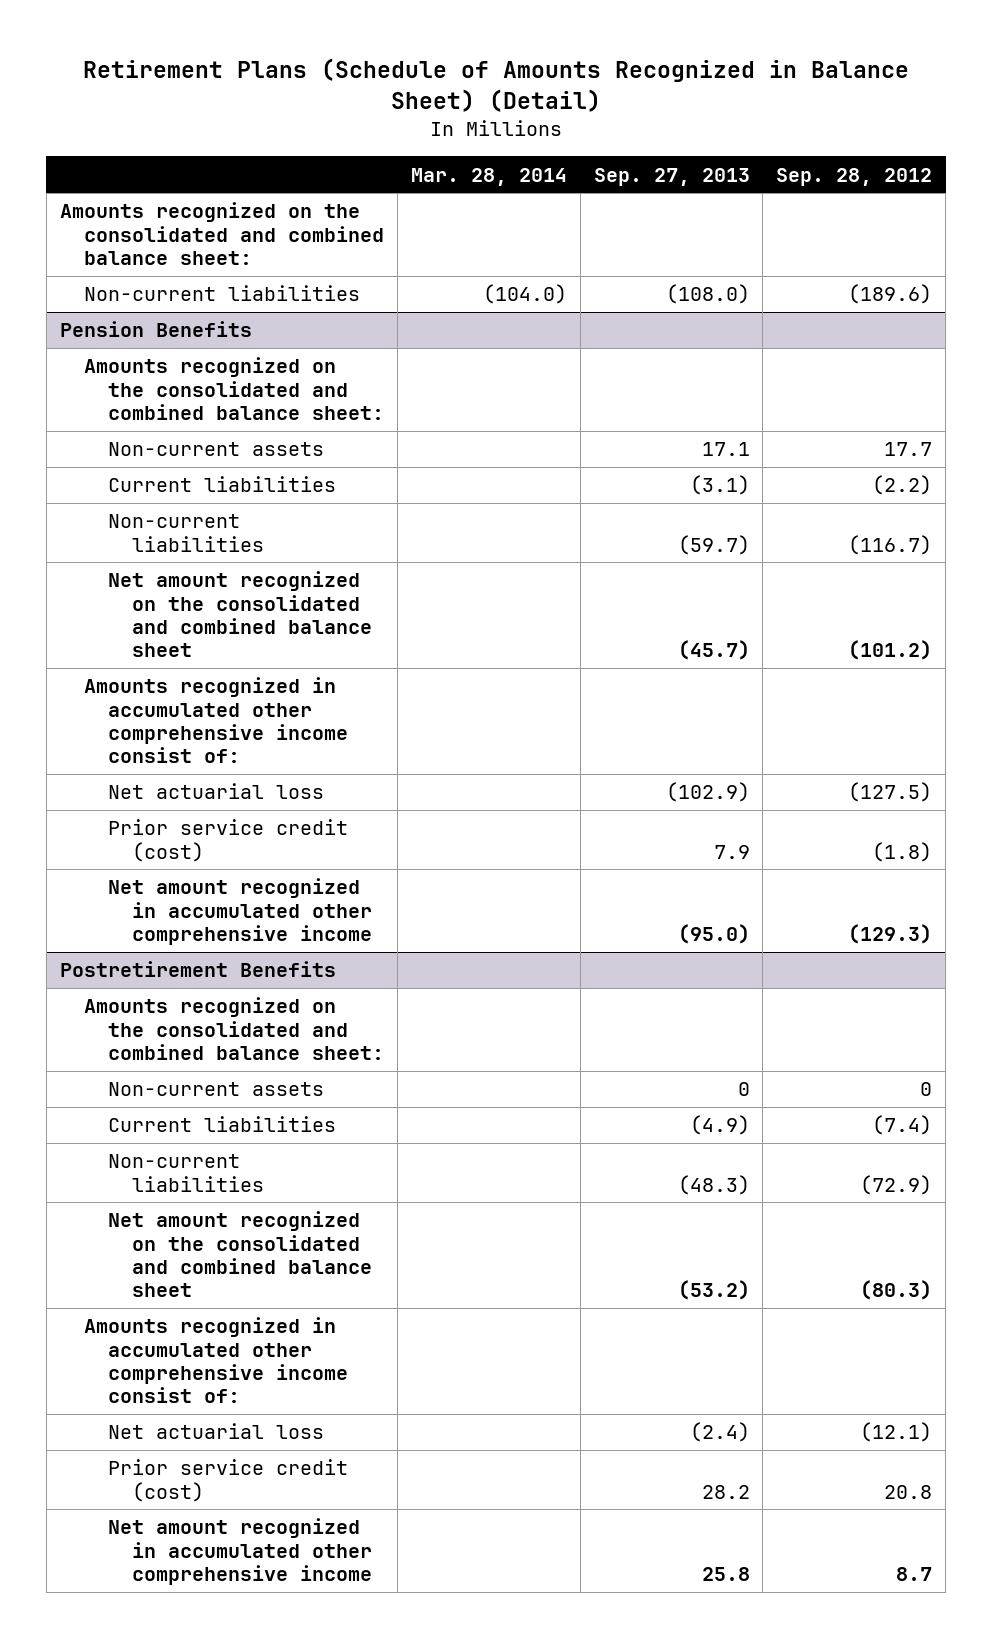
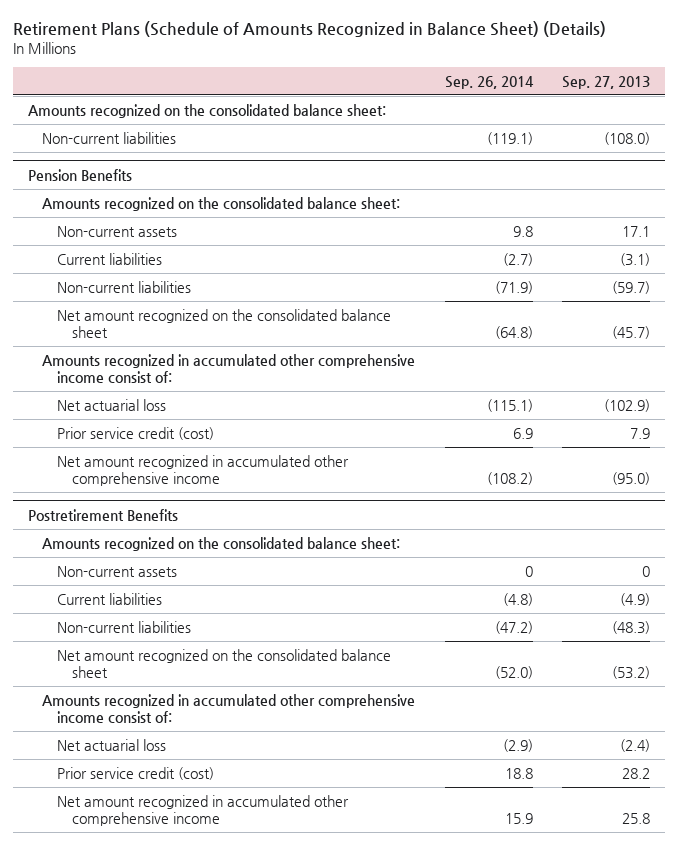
[83,57,910,112] Retirement Plans (Schedule of Amounts Recognized in Balance Sheet) (Detail) -> [12,21,606,38] Retirement Plans (Schedule of Amounts Recognized in Balance Sheet) (Details)
[410,167,567,186] Mar. 28, 2014 -> none
[776,167,933,186] Sep. 28, 2012 -> none
none -> [444,75,534,89] Sep. 26, 2014
[59,202,384,266] Amounts recognized on the consolidated and combined balance sheet: -> [27,103,386,118] Amounts recognized on the consolidated balance sheet:
[83,357,384,421] Amounts recognized on the consolidated and combined balance sheet: -> [42,196,401,211] Amounts recognized on the consolidated balance sheet:
[107,571,372,658] Net amount recognized on the consolidated and combined balance sheet -> [57,308,392,339] Net amount recognized on the consolidated balance sheet
[83,997,384,1061] Amounts recognized on the consolidated and combined balance sheet: -> [42,536,401,551] Amounts recognized on the consolidated balance sheet:
[107,1211,372,1298] Net amount recognized on the consolidated and combined balance sheet -> [57,648,392,679] Net amount recognized on the consolidated balance sheet

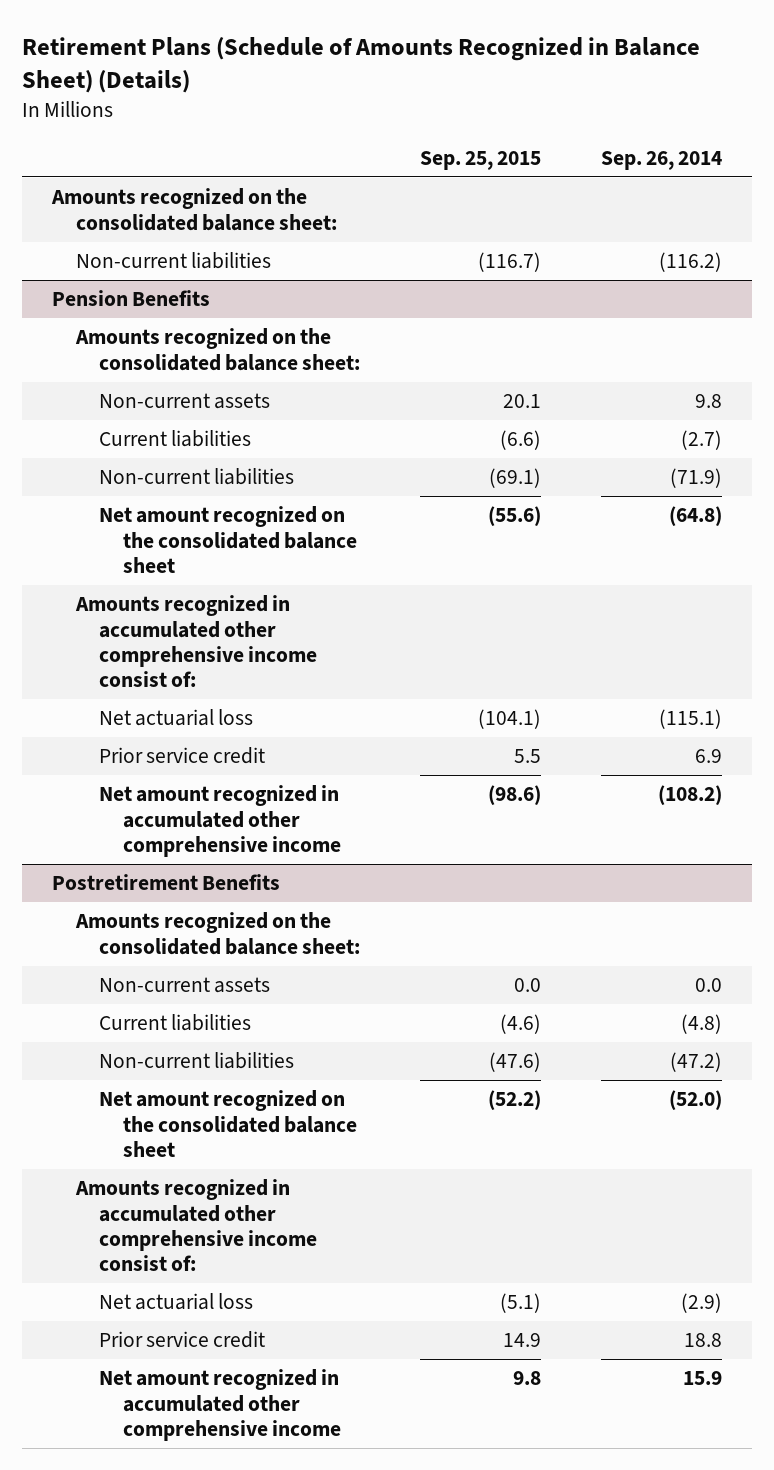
[562,75,651,89] Sep. 27, 2013 -> none
none -> [420,150,542,170] Sep. 25, 2015
[486,131,533,145] (119.1) -> [659,252,723,273] (116.2)
[57,426,215,440] Prior service credit (cost) -> [99,747,266,765] Prior service credit
[524,565,533,577] 0 -> [695,978,723,993] 0.0
[57,766,215,780] Prior service credit (cost) -> [99,1331,266,1349] Prior service credit

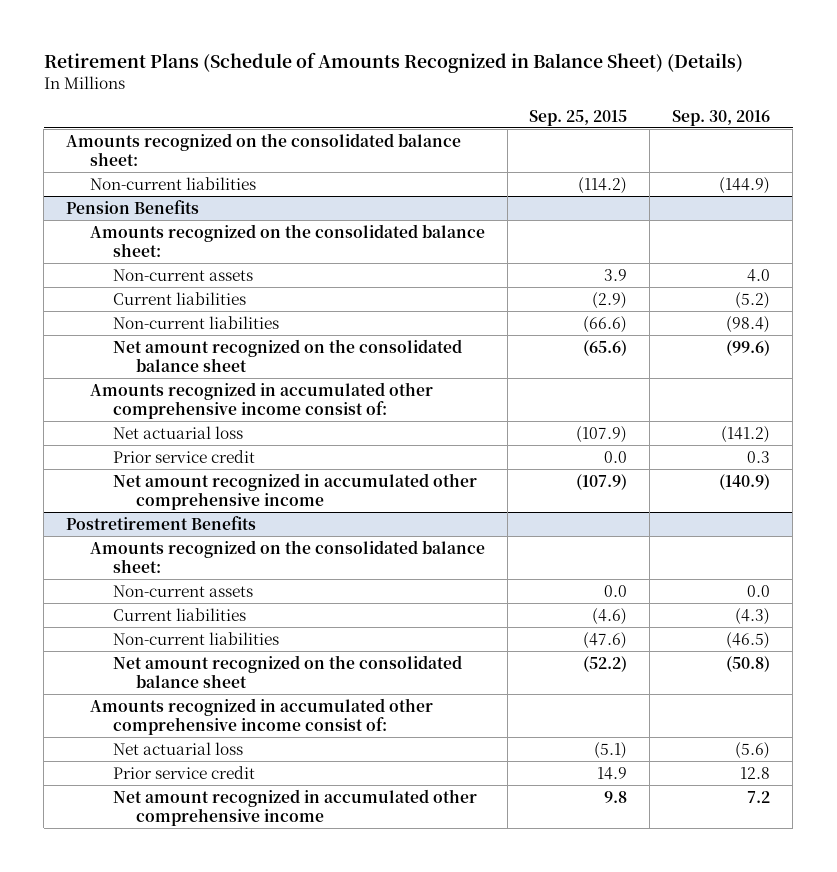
[601,150,723,170] Sep. 26, 2014 -> none
none -> [672,109,771,126] Sep. 30, 2016
[478,252,542,273] (116.7) -> [578,176,628,194] (114.2)
[503,394,542,409] 20.1 -> [604,268,628,281] 3.9
[500,430,542,451] (6.6) -> [592,291,628,309] (2.9)
[489,468,542,489] (69.1) -> [583,315,628,333] (66.6)
[488,506,542,527] (55.6) -> [583,339,628,356] (65.6)
[478,709,542,730] (104.1) -> [576,425,628,443] (107.9)
[514,749,542,764] 5.5 -> [604,450,628,463] 0.0
[488,785,542,806] (98.6) -> [576,473,628,490] (107.9)

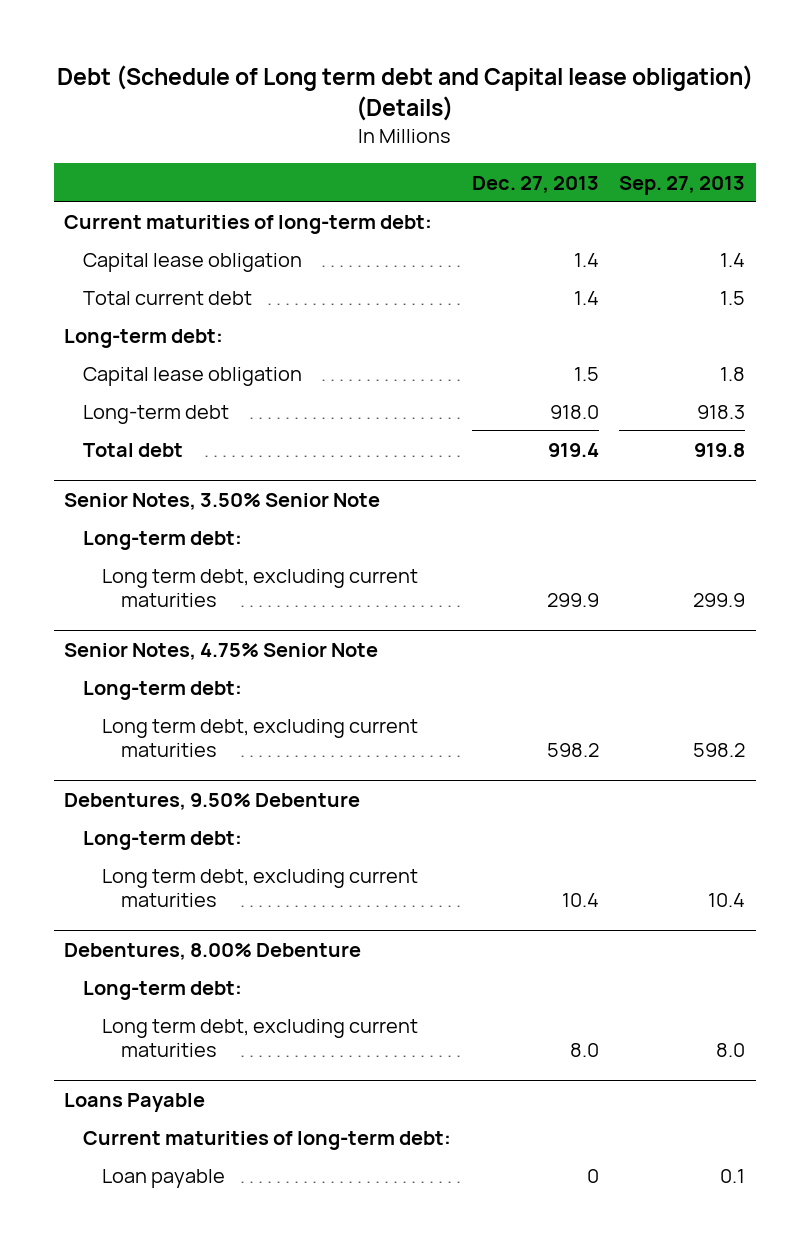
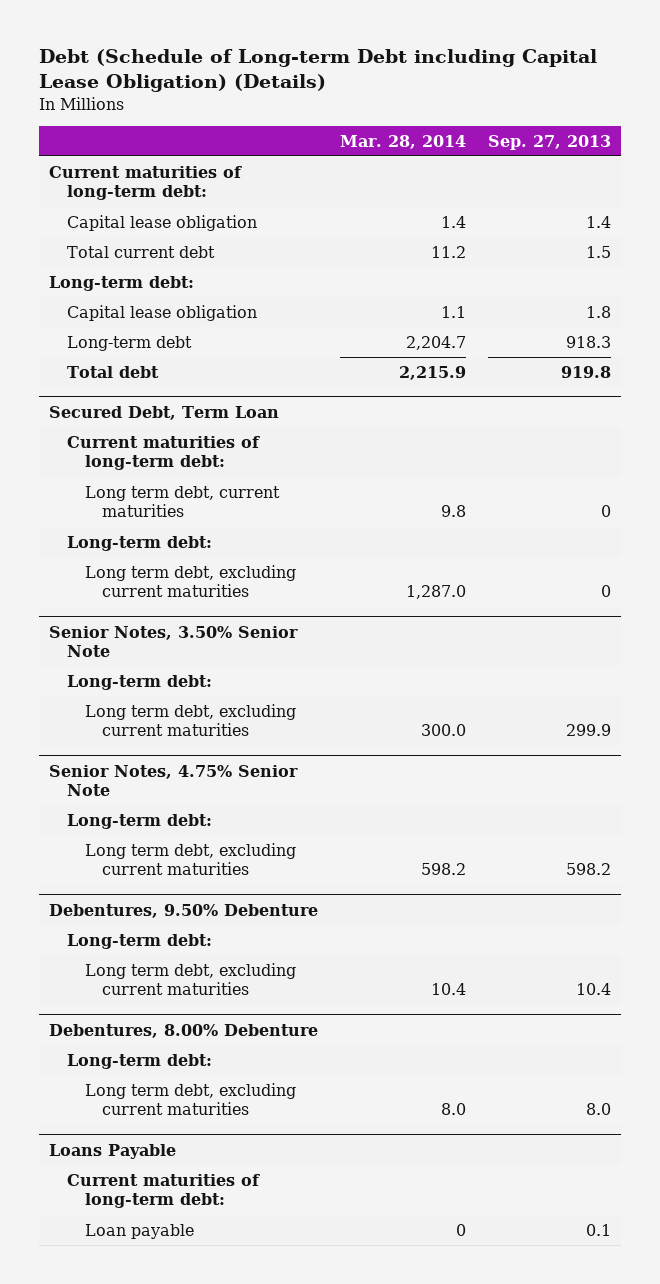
[56,64,753,121] Debt (Schedule of Long term debt and Capital lease obligation) (Details) -> [38,49,597,93] Debt (Schedule of Long-term Debt including Capital Lease Obligation) (Details)
[471,175,599,193] Dec. 27, 2013 -> none
none -> [339,134,466,149] Mar. 28, 2014
none -> [49,405,280,420] Secured Debt, Term Loan
none -> [66,435,260,471] Current maturities of long-term debt:
none -> [84,485,280,518] Long term debt, current maturities
none -> [66,535,212,551] Long-term debt:
none -> [84,564,296,598] Long term debt, excluding current maturities

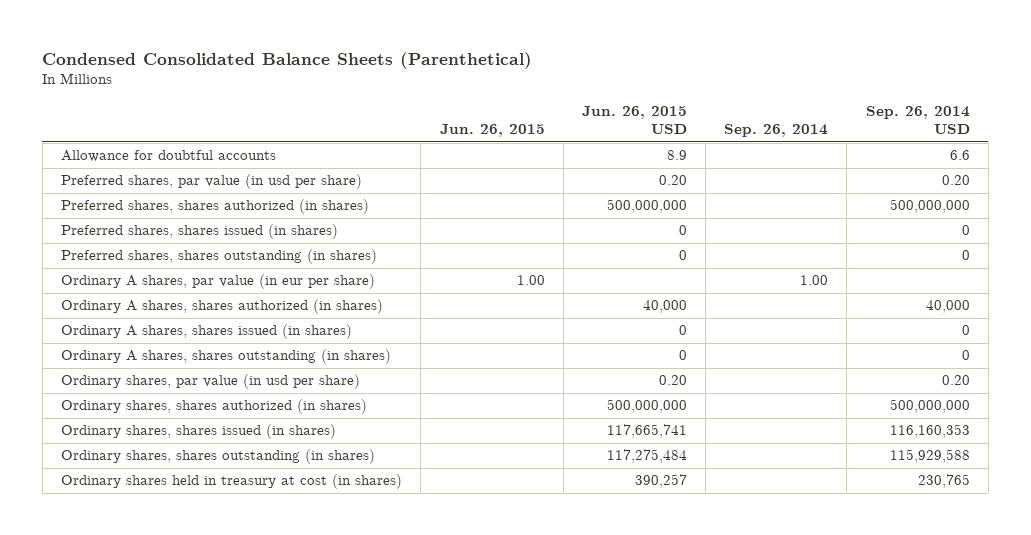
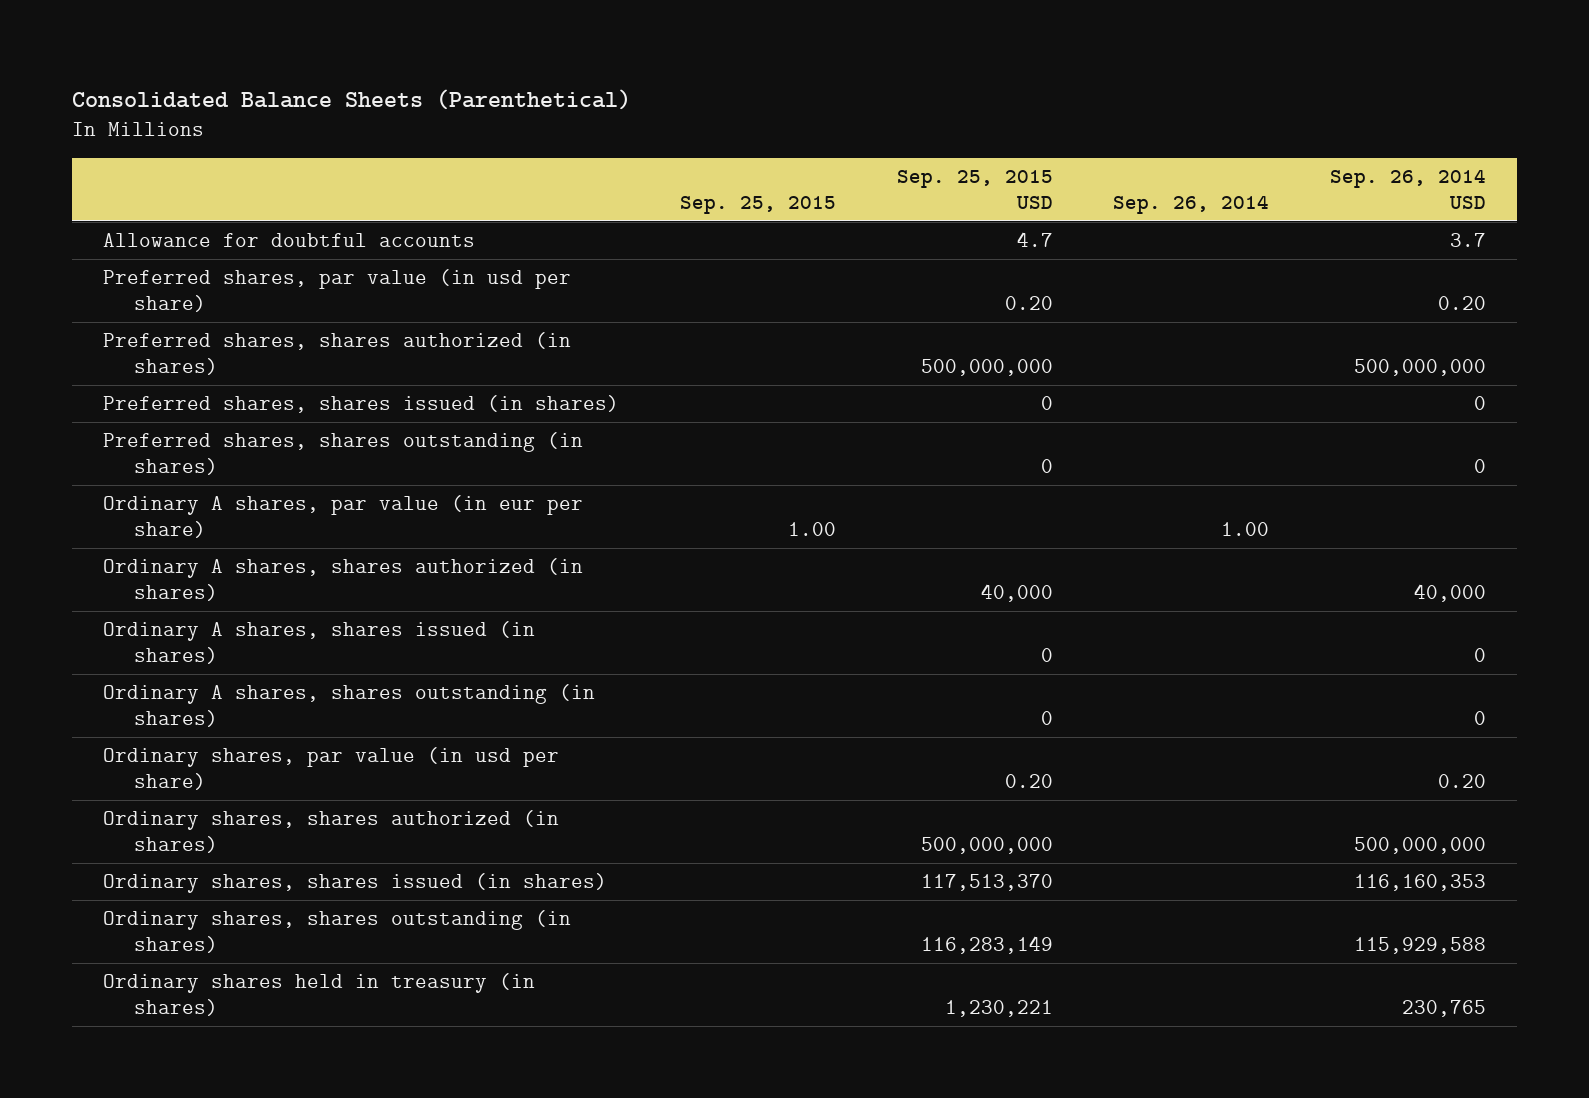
[42,51,533,69] Condensed Consolidated Balance Sheets (Parenthetical) -> [72,88,632,110] Consolidated Balance Sheets (Parenthetical)
[439,124,545,138] Jun. 26, 2015 -> none
[581,105,687,135] Jun. 26, 2015 USD -> none
none -> [679,195,836,214] Sep. 25, 2015
none -> [896,170,1053,209] Sep. 25, 2015 USD
[949,150,970,161] 6.6 -> [1450,233,1487,248] 3.7
[61,474,403,490] Ordinary shares held in treasury at cost (in shares) -> [102,973,535,1016] Ordinary shares held in treasury (in shares)

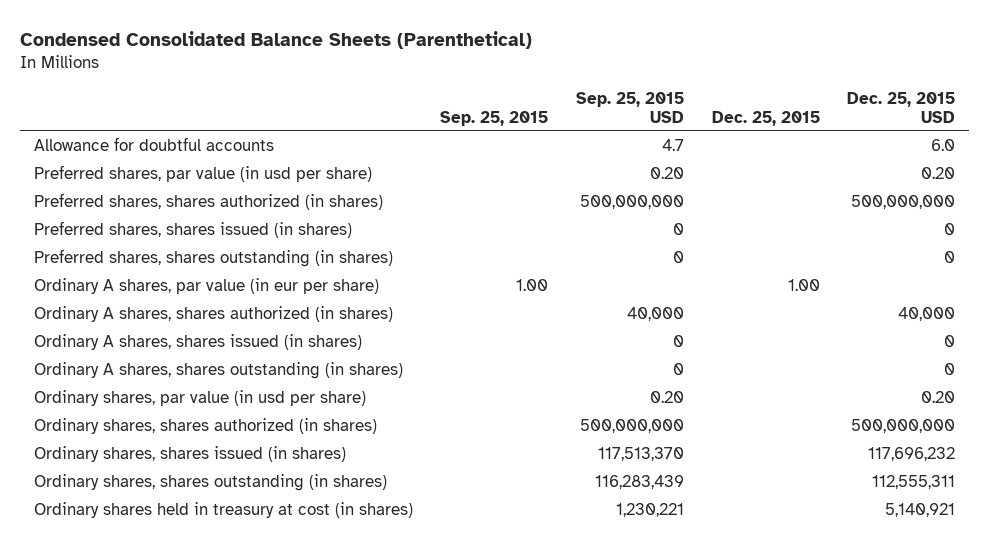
[72,88,632,110] Consolidated Balance Sheets (Parenthetical) -> [20,30,533,49] Condensed Consolidated Balance Sheets (Parenthetical)
[1113,194,1270,214] Sep. 26, 2014 -> none
[1330,169,1487,209] Sep. 26, 2014 USD -> none
none -> [711,110,820,126] Dec. 25, 2015
none -> [847,91,956,123] Dec. 25, 2015 USD
[920,935,1053,954] 116,283,149 -> [595,475,685,490] 116,283,439
[102,973,535,1016] Ordinary shares held in treasury (in shares) -> [33,502,413,519] Ordinary shares held in treasury at cost (in shares)

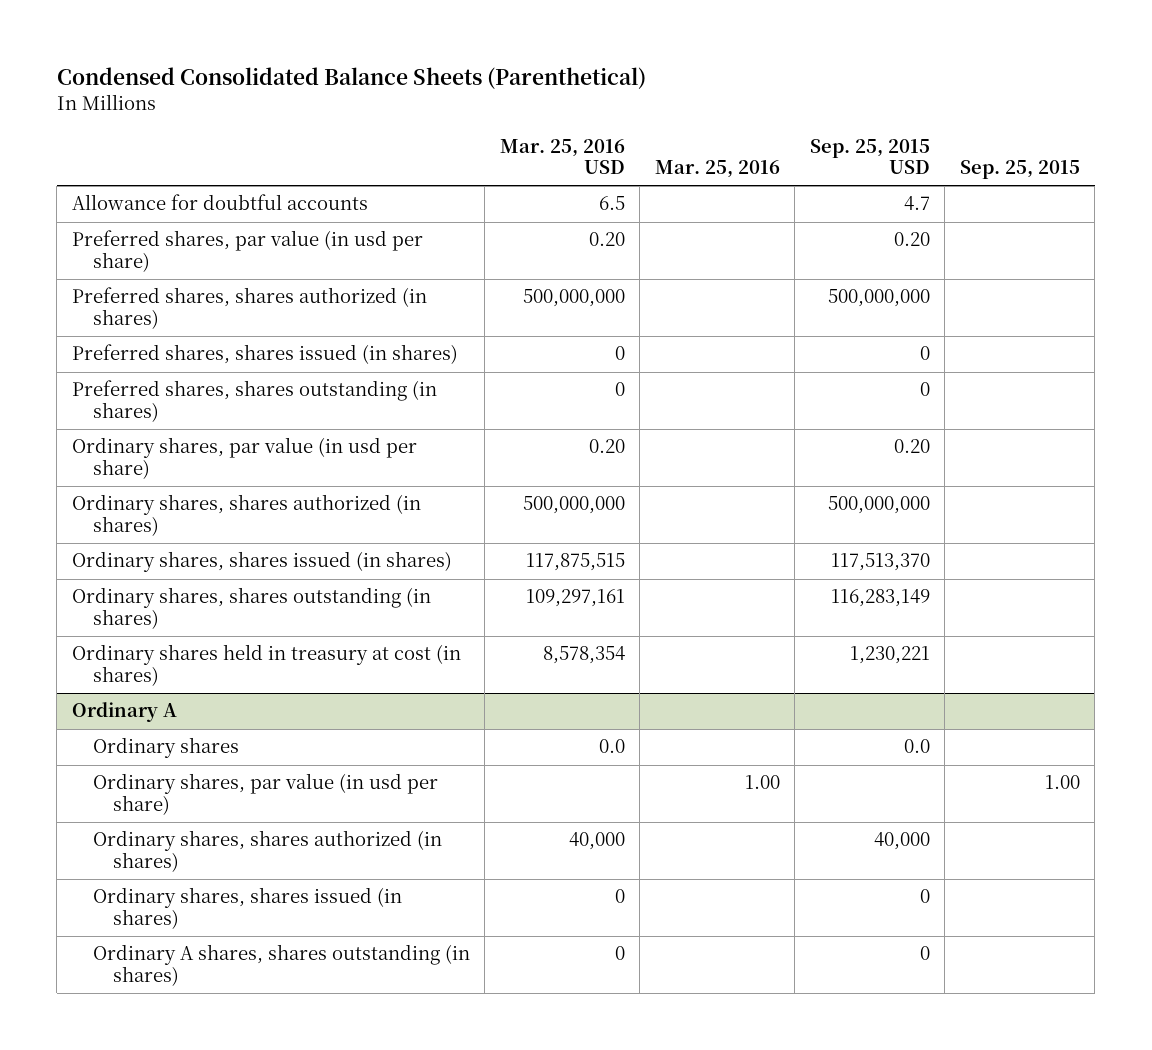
[711,110,820,126] Dec. 25, 2015 -> none
[847,91,956,123] Dec. 25, 2015 USD -> none
none -> [499,138,625,175] Mar. 25, 2016 USD
none -> [654,160,780,179] Mar. 25, 2016
[33,278,379,295] Ordinary A shares, par value (in eur per share) -> none
[33,306,393,323] Ordinary A shares, shares authorized (in shares) -> none
[33,334,362,351] Ordinary A shares, shares issued (in shares) -> none
[33,362,403,380] Ordinary A shares, shares outstanding (in shares) -> none
[595,475,685,490] 116,283,439 -> [830,589,930,608] 116,283,149
none -> [71,702,177,723] Ordinary A
none -> [92,737,239,759] Ordinary shares
none -> [92,773,438,816] Ordinary shares, par value (in usd per share)
none -> [92,830,442,873] Ordinary shares, shares authorized (in shares)
none -> [92,887,402,930] Ordinary shares, shares issued (in shares)
none -> [92,944,470,987] Ordinary A shares, shares outstanding (in shares)

